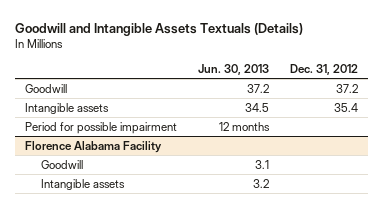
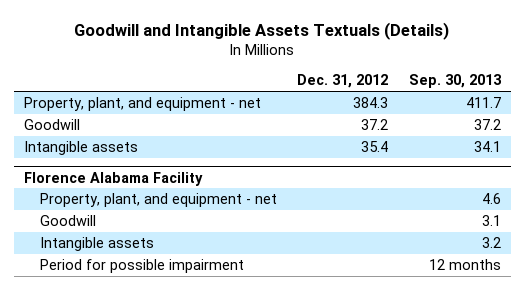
[198,64,270,76] Jun. 30, 2013 -> none
none -> [408,74,502,89] Sep. 30, 2013
none -> [23,97,261,112] Property, plant, and equipment - net
[25,121,178,134] Period for possible impairment -> none
none -> [40,193,278,208] Property, plant, and equipment - net
none -> [40,259,245,274] Period for possible impairment

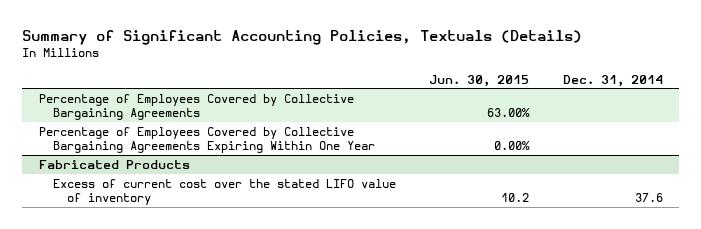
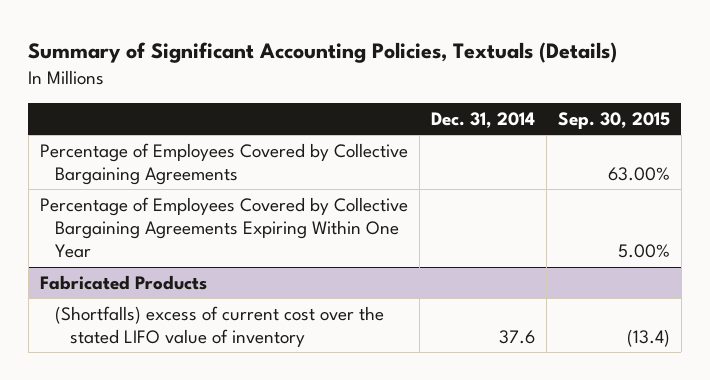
[429,74,530,87] Jun. 30, 2015 -> none
none -> [557,111,670,129] Sep. 30, 2015
[52,178,396,206] Excess of current cost over the stated LIFO value of inventory -> [54,305,384,348] (Shortfalls) excess of current cost over the stated LIFO value of inventory

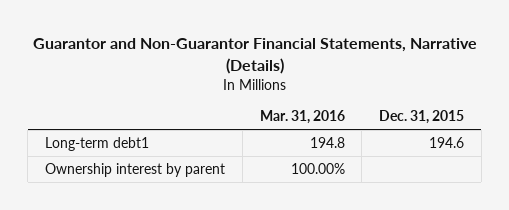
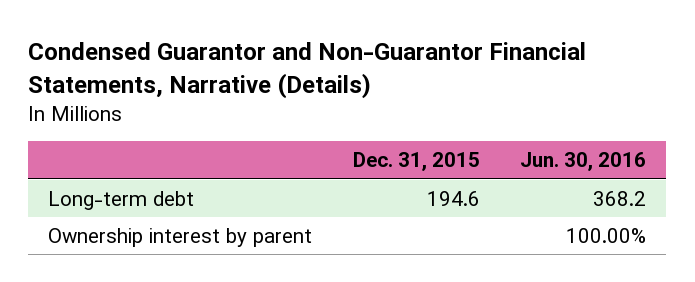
[32,38,477,74] Guarantor and Non-Guarantor Financial Statements, Narrative (Details) -> [28,42,587,99] Condensed Guarantor and Non-Guarantor Financial Statements, Narrative (Details)
[259,110,345,125] Mar. 31, 2016 -> none
none -> [520,152,647,172] Jun. 30, 2016
[45,136,150,151] Long-term debt1 -> [48,191,195,211] Long-term debt

